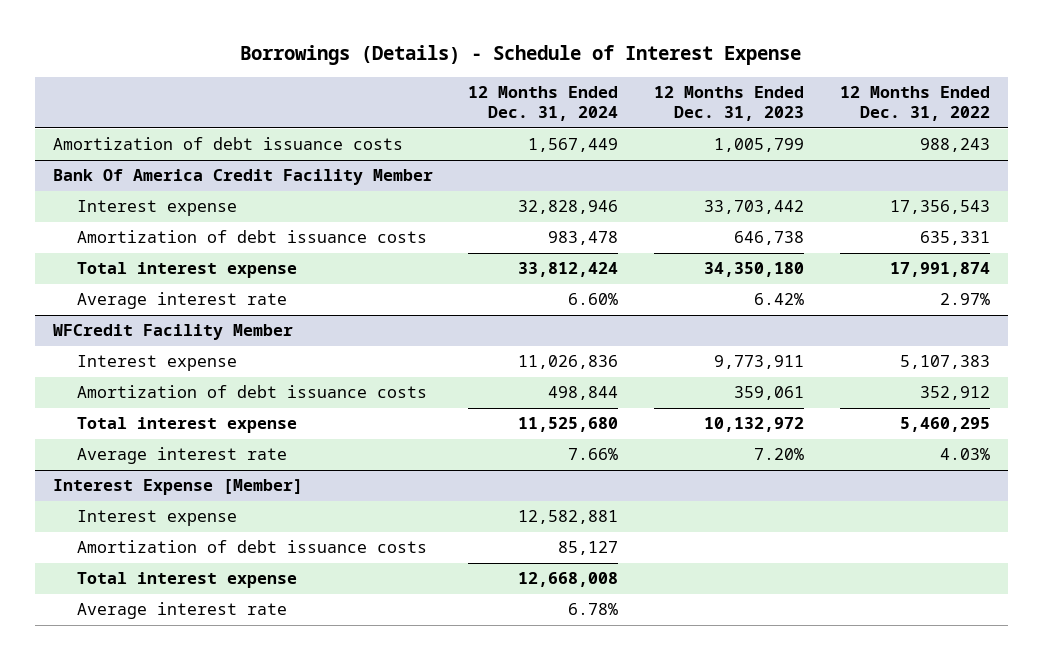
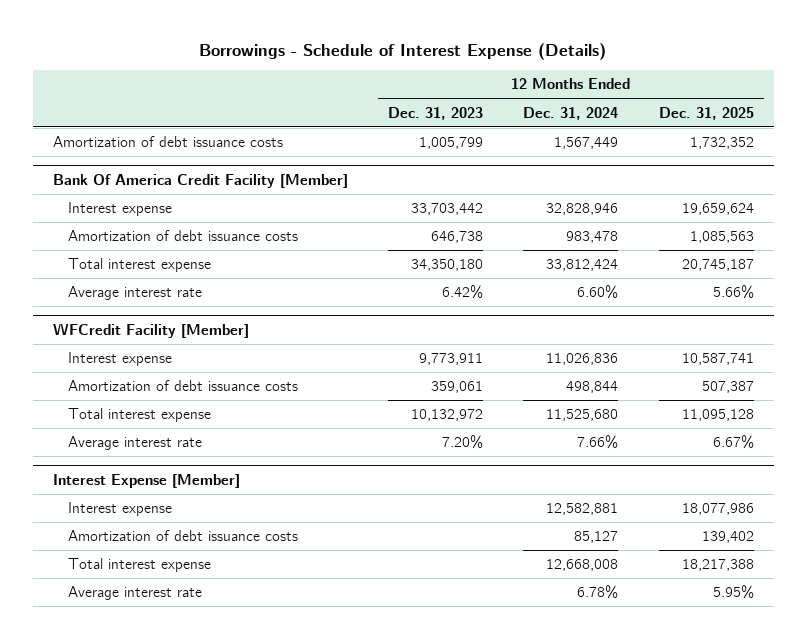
[240,45,802,66] Borrowings (Details) - Schedule of Interest Expense -> [199,42,607,60] Borrowings - Schedule of Interest Expense (Details)
[840,86,991,122] 12 Months Ended Dec. 31, 2022 -> none
none -> [658,106,754,120] Dec. 31, 2025
[52,169,433,186] Bank Of America Credit Facility Member -> [52,173,348,188] Bank Of America Credit Facility [Member]
[52,324,293,341] WFCredit Facility Member -> [52,322,249,338] WFCredit Facility [Member]

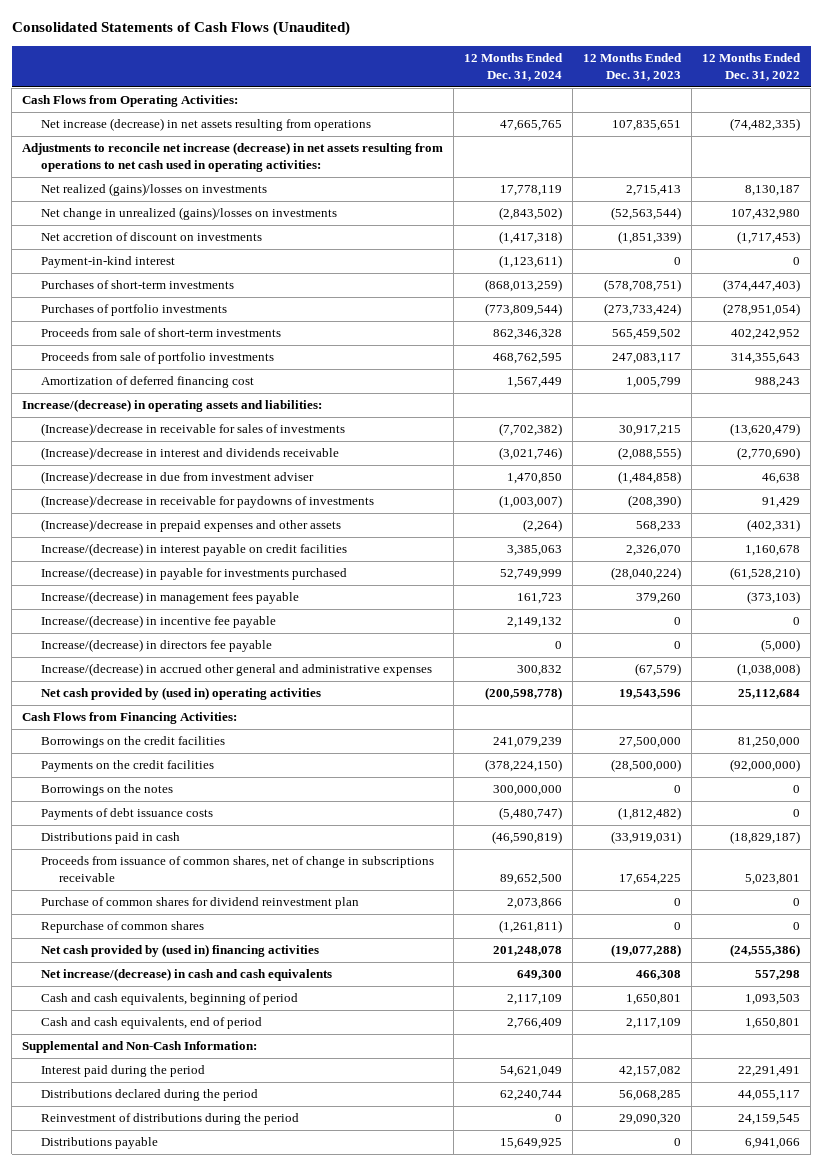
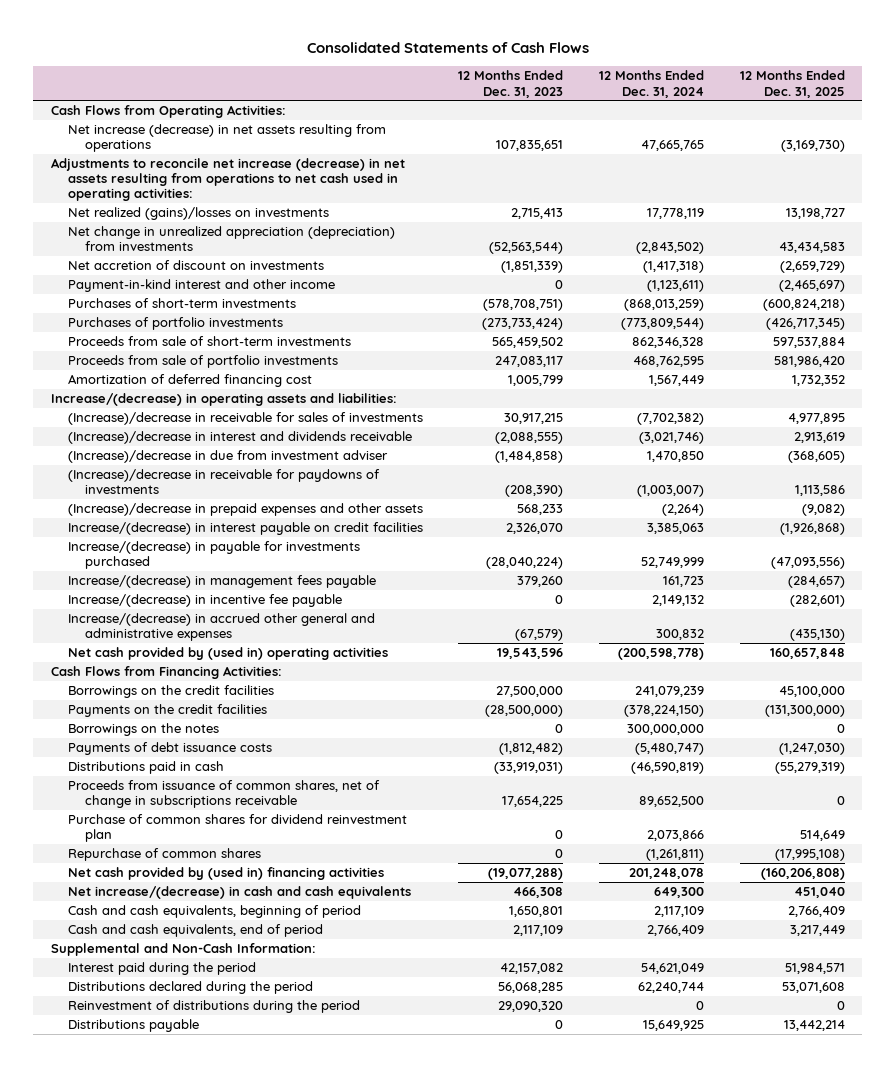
[11,21,350,37] Consolidated Statements of Cash Flows (Unaudited) -> [306,42,589,54] Consolidated Statements of Cash Flows
[702,53,802,82] 12 Months Ended Dec. 31, 2022 -> none
none -> [739,70,845,98] 12 Months Ended Dec. 31, 2025
[40,207,337,221] Net change in unrealized (gains)/losses on investments -> [67,226,395,252] Net change in unrealized appreciation (depreciation) from investments
[40,256,175,269] Payment-in-kind interest -> [67,279,335,293] Payment-in-kind interest and other income
[40,639,272,653] Increase/(decrease) in directors fee payable -> none

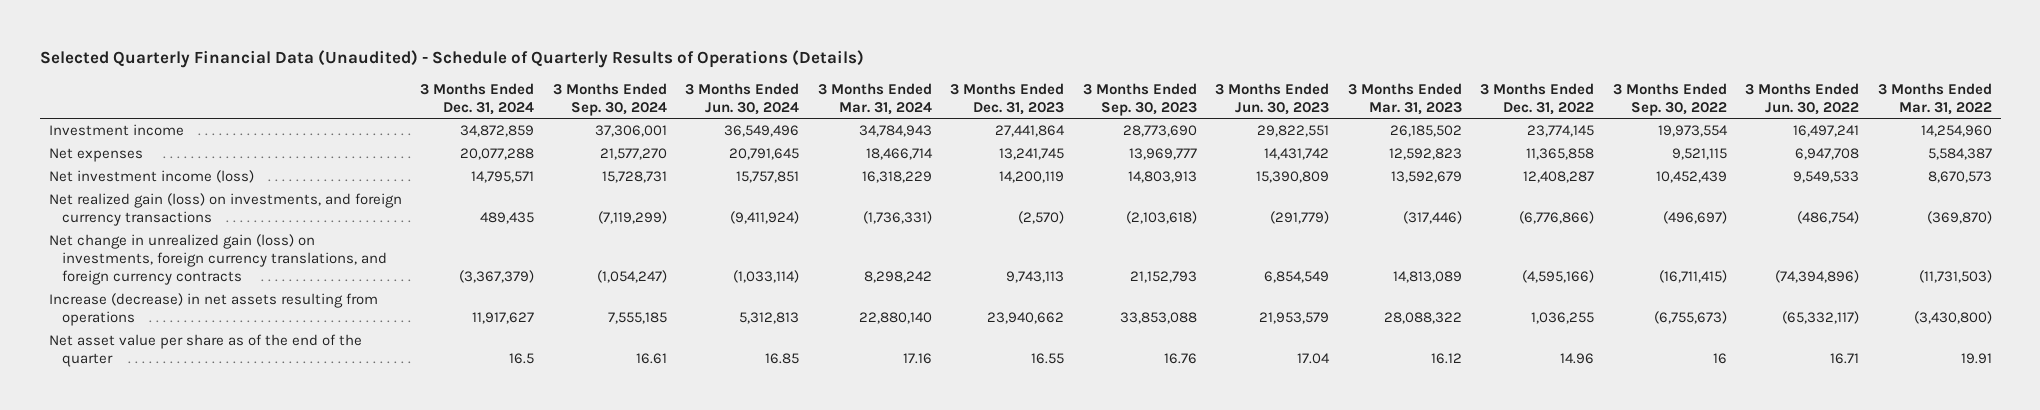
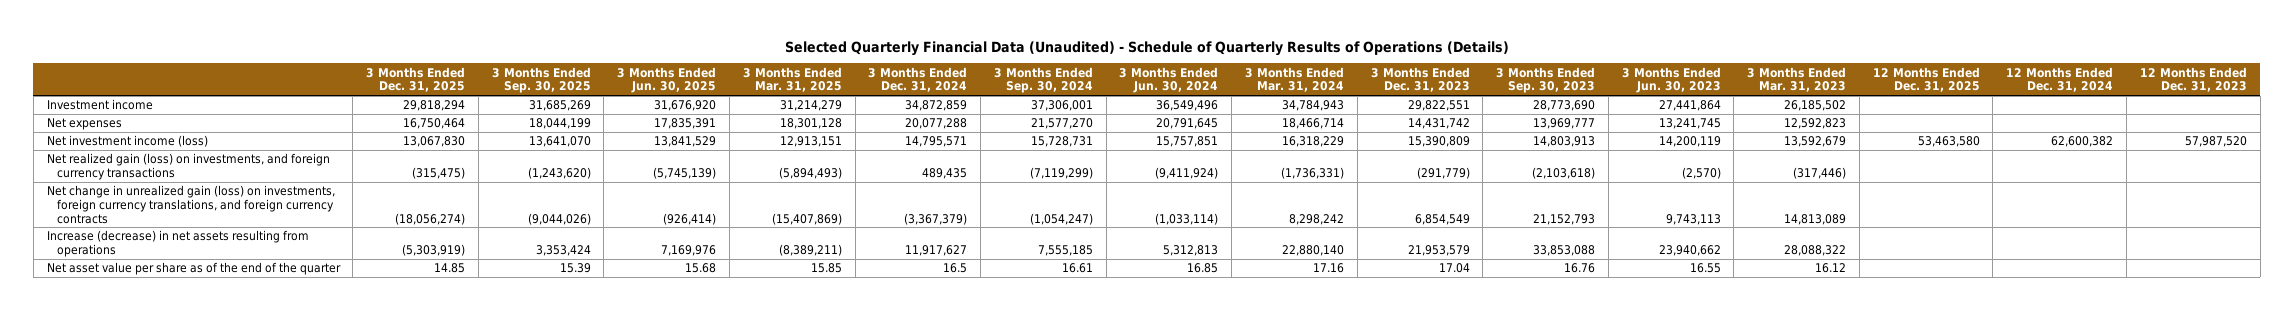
[1480,82,1595,115] 3 Months Ended Dec. 31, 2022 -> none
[1612,82,1727,116] 3 Months Ended Sep. 30, 2022 -> none
[1745,82,1860,115] 3 Months Ended Jun. 30, 2022 -> none
[1877,82,1992,115] 3 Months Ended Mar. 31, 2022 -> none
none -> [366,66,466,93] 3 Months Ended Dec. 31, 2025
none -> [491,66,591,94] 3 Months Ended Sep. 30, 2025
none -> [617,66,717,94] 3 Months Ended Jun. 30, 2025
none -> [742,66,842,93] 3 Months Ended Mar. 31, 2025
none -> [1872,66,1980,93] 12 Months Ended Dec. 31, 2025
none -> [2006,66,2114,93] 12 Months Ended Dec. 31, 2024
none -> [2139,66,2247,93] 12 Months Ended Dec. 31, 2023
[995,125,1066,138] 27,441,864 -> [1407,100,1470,112] 29,822,551
[1257,125,1330,138] 29,822,551 -> [1658,100,1721,112] 27,441,864
[999,148,1065,161] 13,241,745 -> [1407,118,1470,130] 14,431,742
[1264,148,1330,161] 14,431,742 -> [1658,118,1721,130] 13,241,745
[999,171,1065,184] 14,200,119 -> [1407,136,1470,148] 15,390,809
[1256,171,1330,184] 15,390,809 -> [1658,136,1721,148] 14,200,119
[1018,211,1065,225] (2,570) -> [1416,167,1470,180] (291,779)
[1270,211,1330,225] (291,779) -> [1681,167,1721,180] (2,570)
[1006,270,1065,283] 9,743,113 -> [1414,213,1470,225] 6,854,549
[1264,270,1330,283] 6,854,549 -> [1665,213,1721,225] 9,743,113
[987,312,1065,325] 23,940,662 -> [1407,245,1470,257] 21,953,579
[1259,312,1330,325] 21,953,579 -> [1658,245,1721,257] 23,940,662
[1031,353,1065,365] 16.55 -> [1438,263,1470,274] 17.04
[1297,353,1331,365] 17.04 -> [1689,263,1721,274] 16.55

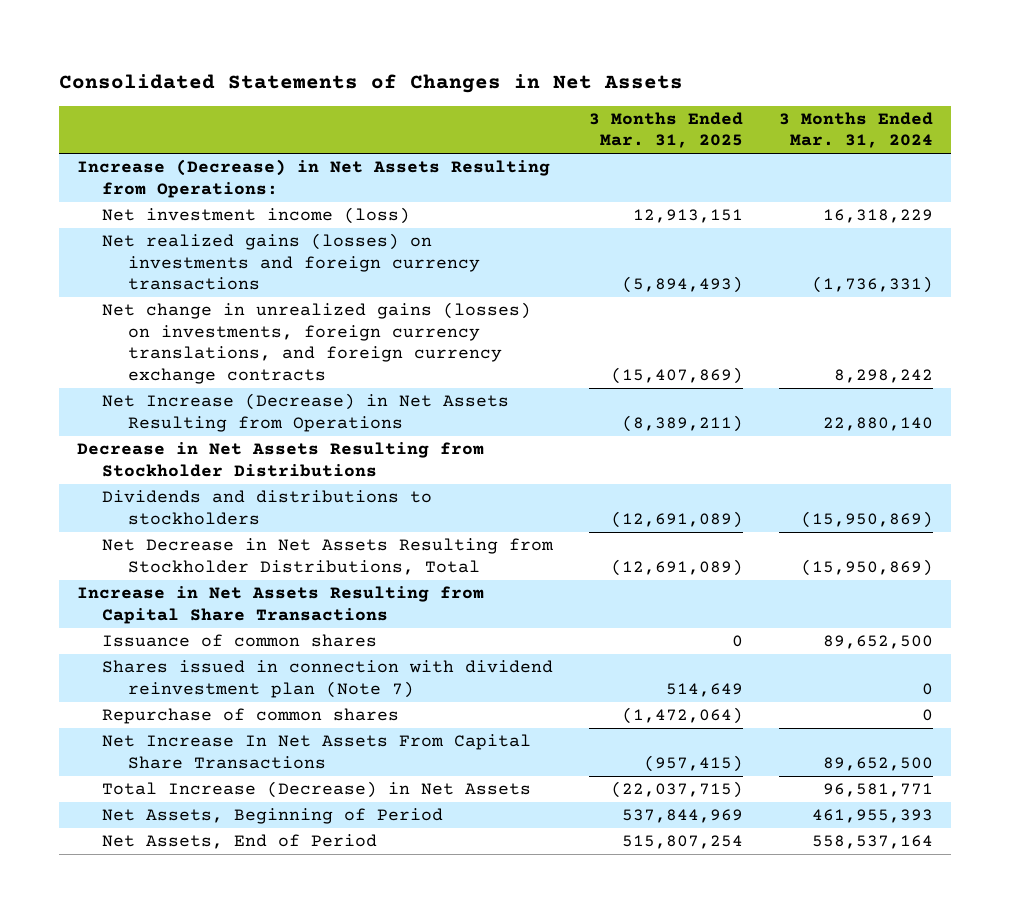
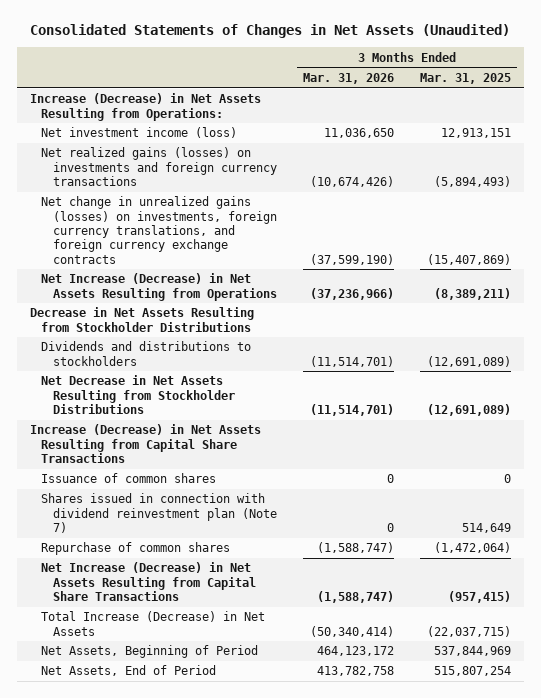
[59,73,684,93] Consolidated Statements of Changes in Net Assets -> [30,24,511,39] Consolidated Statements of Changes in Net Assets (Unaudited)
[778,112,933,149] 3 Months Ended Mar. 31, 2024 -> none
none -> [302,73,394,85] Mar. 31, 2026
[102,538,555,575] Net Decrease in Net Assets Resulting from Stockholder Distributions, Total -> [41,375,236,415] Net Decrease in Net Assets Resulting from Stockholder Distributions
[77,586,485,624] Increase in Net Assets Resulting from Capital Share Transactions -> [29,424,261,464] Increase (Decrease) in Net Assets Resulting from Capital Share Transactions
[102,734,532,769] Net Increase In Net Assets From Capital Share Transactions -> [41,562,257,602] Net Increase (Decrease) in Net Assets Resulting from Capital Share Transactions

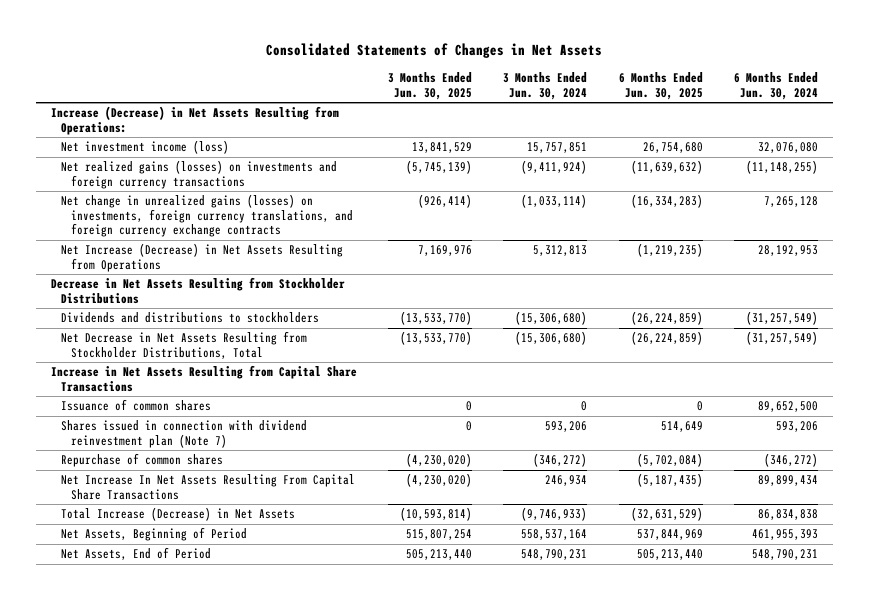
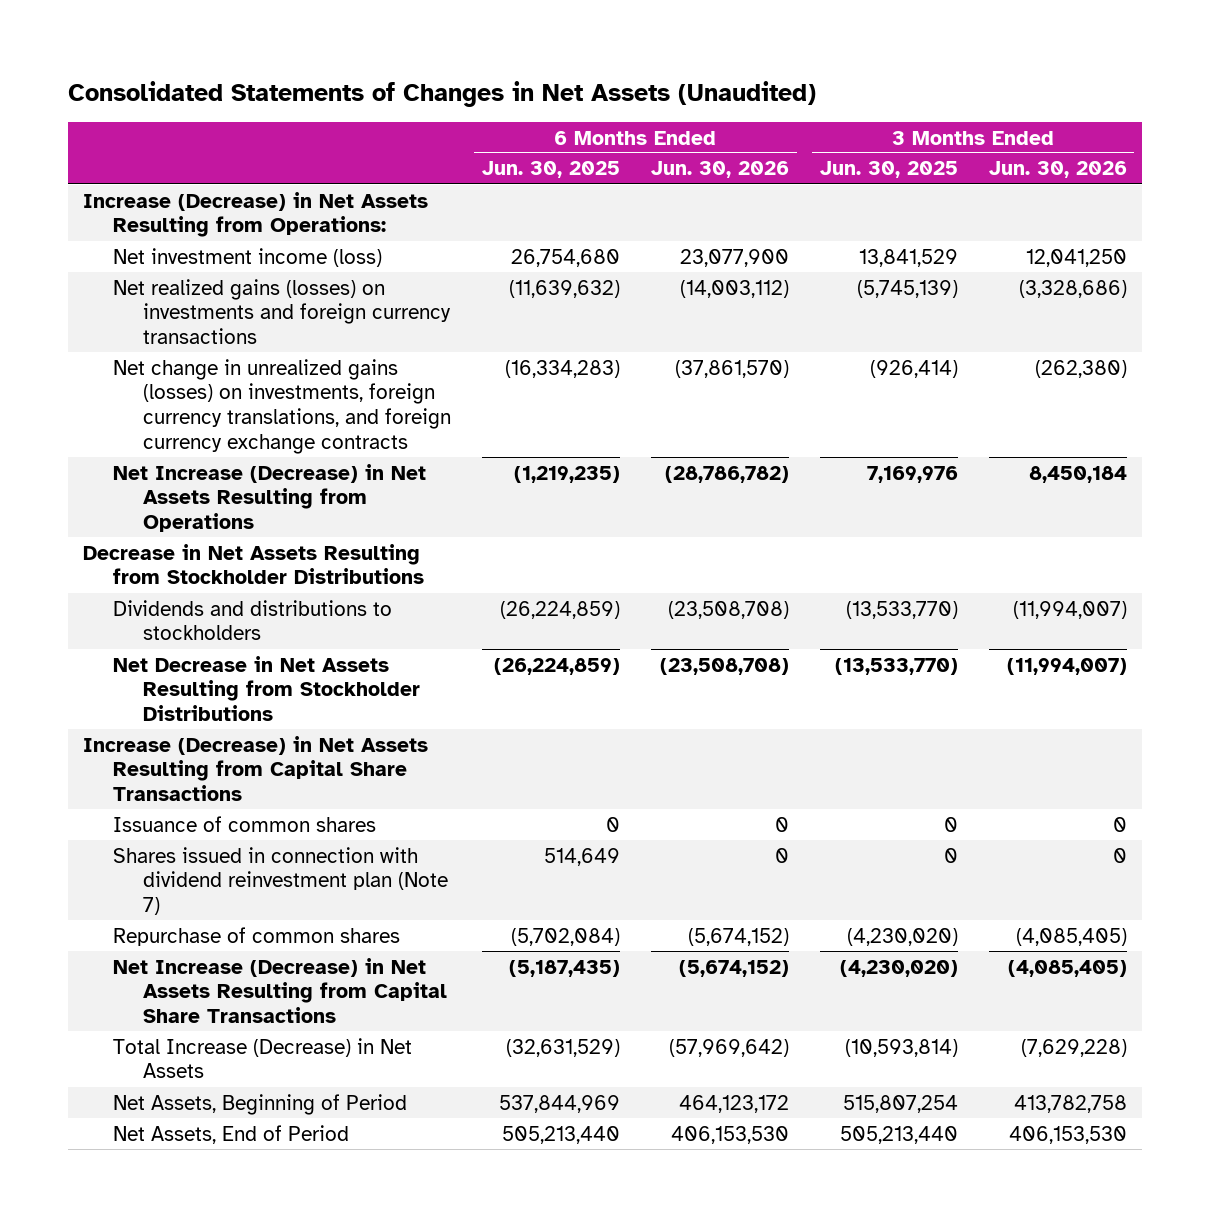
[266,43,603,59] Consolidated Statements of Changes in Net Assets -> [67,80,816,107] Consolidated Statements of Changes in Net Assets (Unaudited)
[503,72,588,100] 3 Months Ended Jun. 30, 2024 -> none
[733,72,818,100] 6 Months Ended Jun. 30, 2024 -> none
none -> [650,161,789,179] Jun. 30, 2026
none -> [988,161,1127,179] Jun. 30, 2026
[61,331,308,359] Net Decrease in Net Assets Resulting from Stockholder Distributions, Total -> [113,655,421,721] Net Decrease in Net Assets Resulting from Stockholder Distributions
[51,365,358,392] Increase in Net Assets Resulting from Capital Share Transactions -> [83,735,429,801] Increase (Decrease) in Net Assets Resulting from Capital Share Transactions
[61,474,356,500] Net Increase In Net Assets Resulting From Capital Share Transactions -> [113,957,448,1023] Net Increase (Decrease) in Net Assets Resulting from Capital Share Transactions

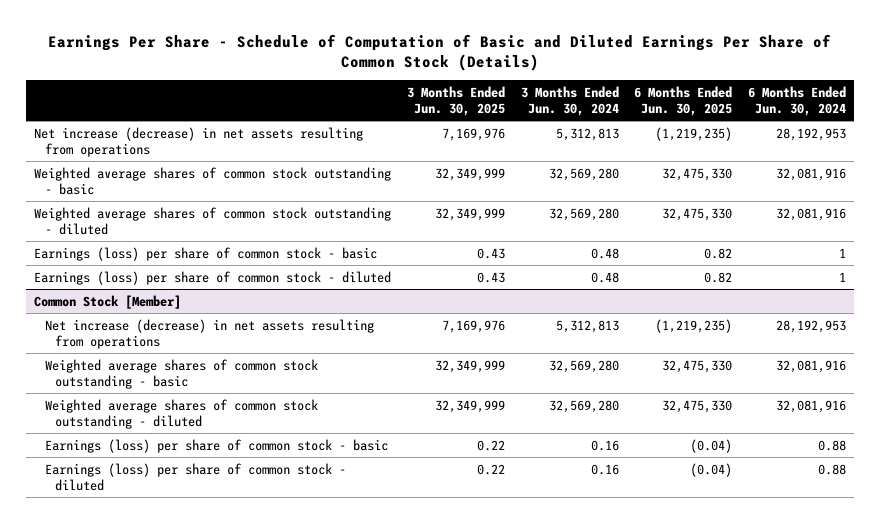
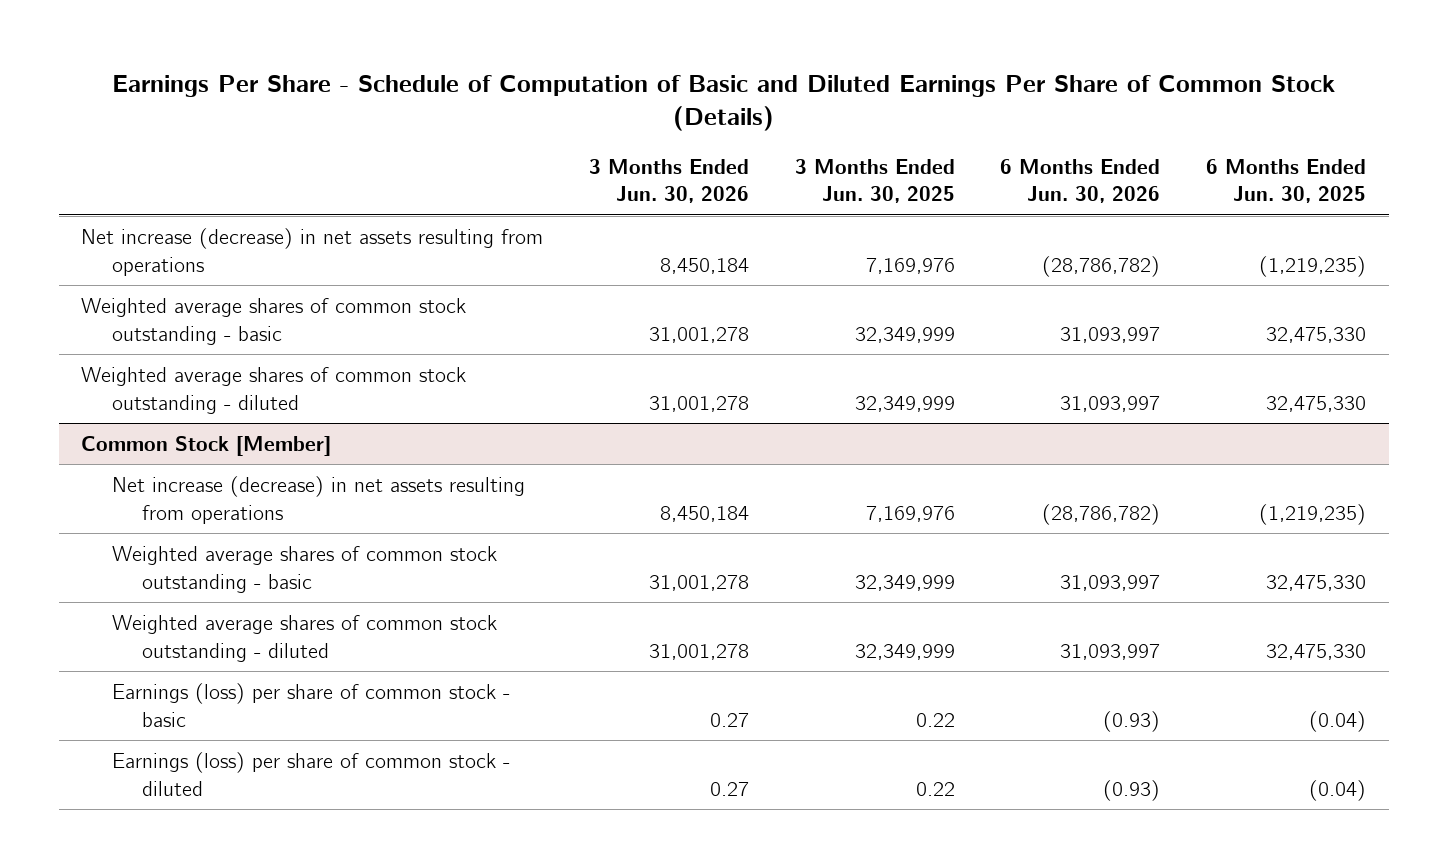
[520,85,619,116] 3 Months Ended Jun. 30, 2024 -> none
[748,85,847,116] 6 Months Ended Jun. 30, 2024 -> none
none -> [589,158,750,204] 3 Months Ended Jun. 30, 2026
none -> [1000,158,1161,204] 6 Months Ended Jun. 30, 2026
[34,246,378,261] Earnings (loss) per share of common stock - basic -> none
[34,270,392,285] Earnings (loss) per share of common stock - diluted -> none

